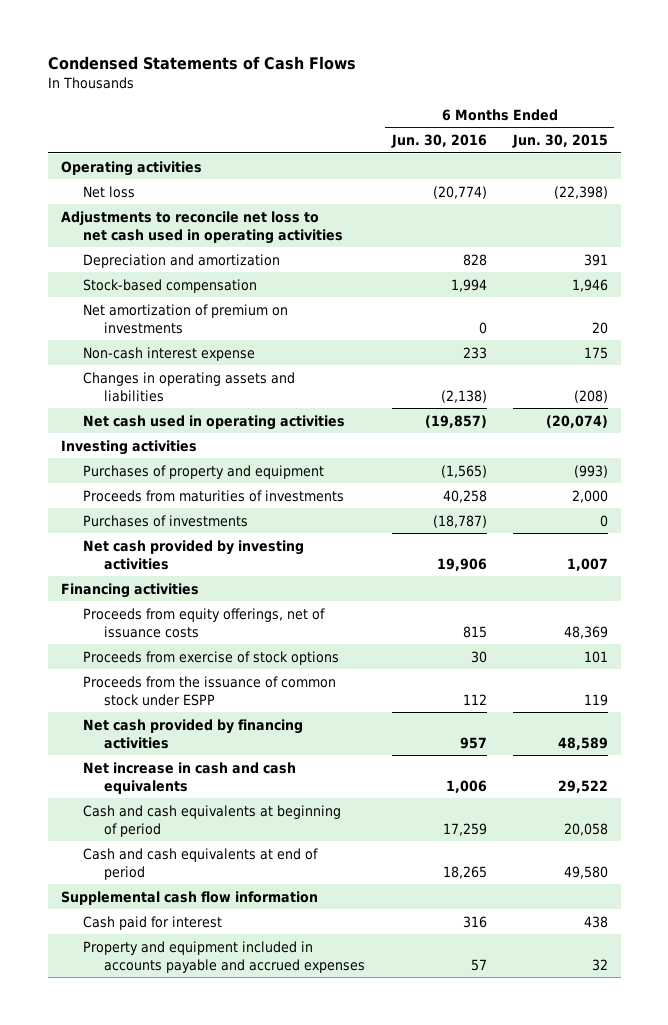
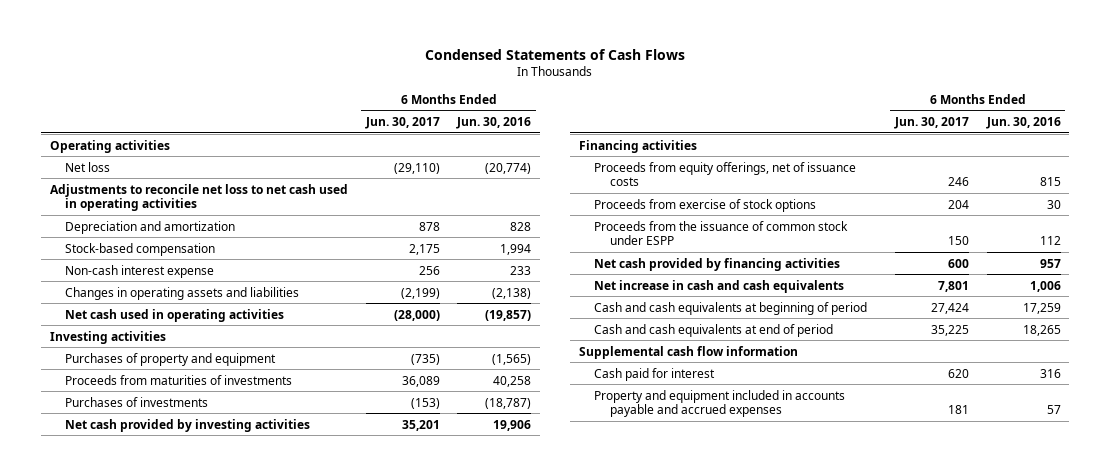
[511,133,608,148] Jun. 30, 2015 -> none
none -> [364,117,440,130] Jun. 30, 2017
[82,303,288,334] Net amortization of premium on investments -> none

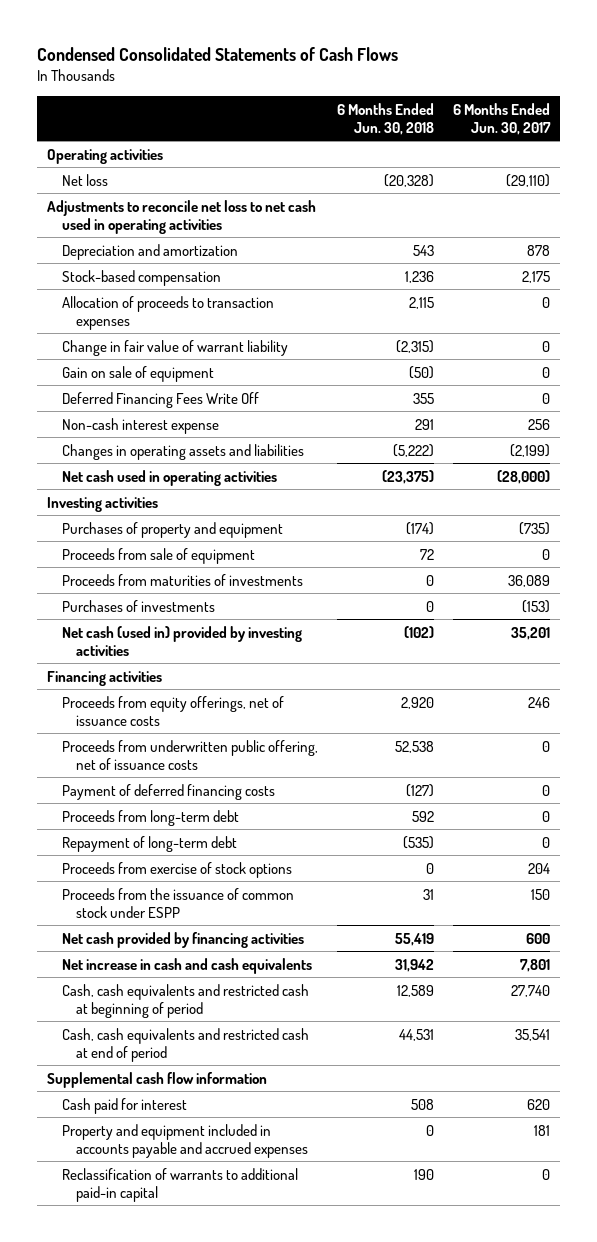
[425,48,686,60] Condensed Statements of Cash Flows -> [37,46,399,61] Condensed Consolidated Statements of Cash Flows
[456,117,532,130] Jun. 30, 2016 -> none
none -> [336,102,434,135] 6 Months Ended Jun. 30, 2018
none -> [61,295,274,330] Allocation of proceeds to transaction expenses
none -> [61,339,288,356] Change in fair value of warrant liability
none -> [61,365,214,382] Gain on sale of equipment
none -> [61,391,259,408] Deferred Financing Fees Write Off
none -> [61,547,255,564] Proceeds from sale of equipment
[65,418,311,432] Net cash provided by investing activities -> [61,625,302,656] Net cash (used in) provided by investing activities
none -> [61,739,318,770] Proceeds from underwritten public offering, net of issuance costs
none -> [61,783,275,800] Payment of deferred financing costs
none -> [61,809,239,826] Proceeds from long-term debt
none -> [61,835,237,852] Repayment of long-term debt
[594,301,868,315] Cash and cash equivalents at beginning of period -> [61,983,309,1018] Cash, cash equivalents and restricted cash at beginning of period
[930,302,969,314] 27,424 -> [510,984,550,997] 27,740
[594,323,834,337] Cash and cash equivalents at end of period -> [61,1027,309,1062] Cash, cash equivalents and restricted cash at end of period
[930,324,969,336] 35,225 -> [514,1028,550,1041] 35,541
none -> [61,1167,298,1202] Reclassification of warrants to additional paid-in capital

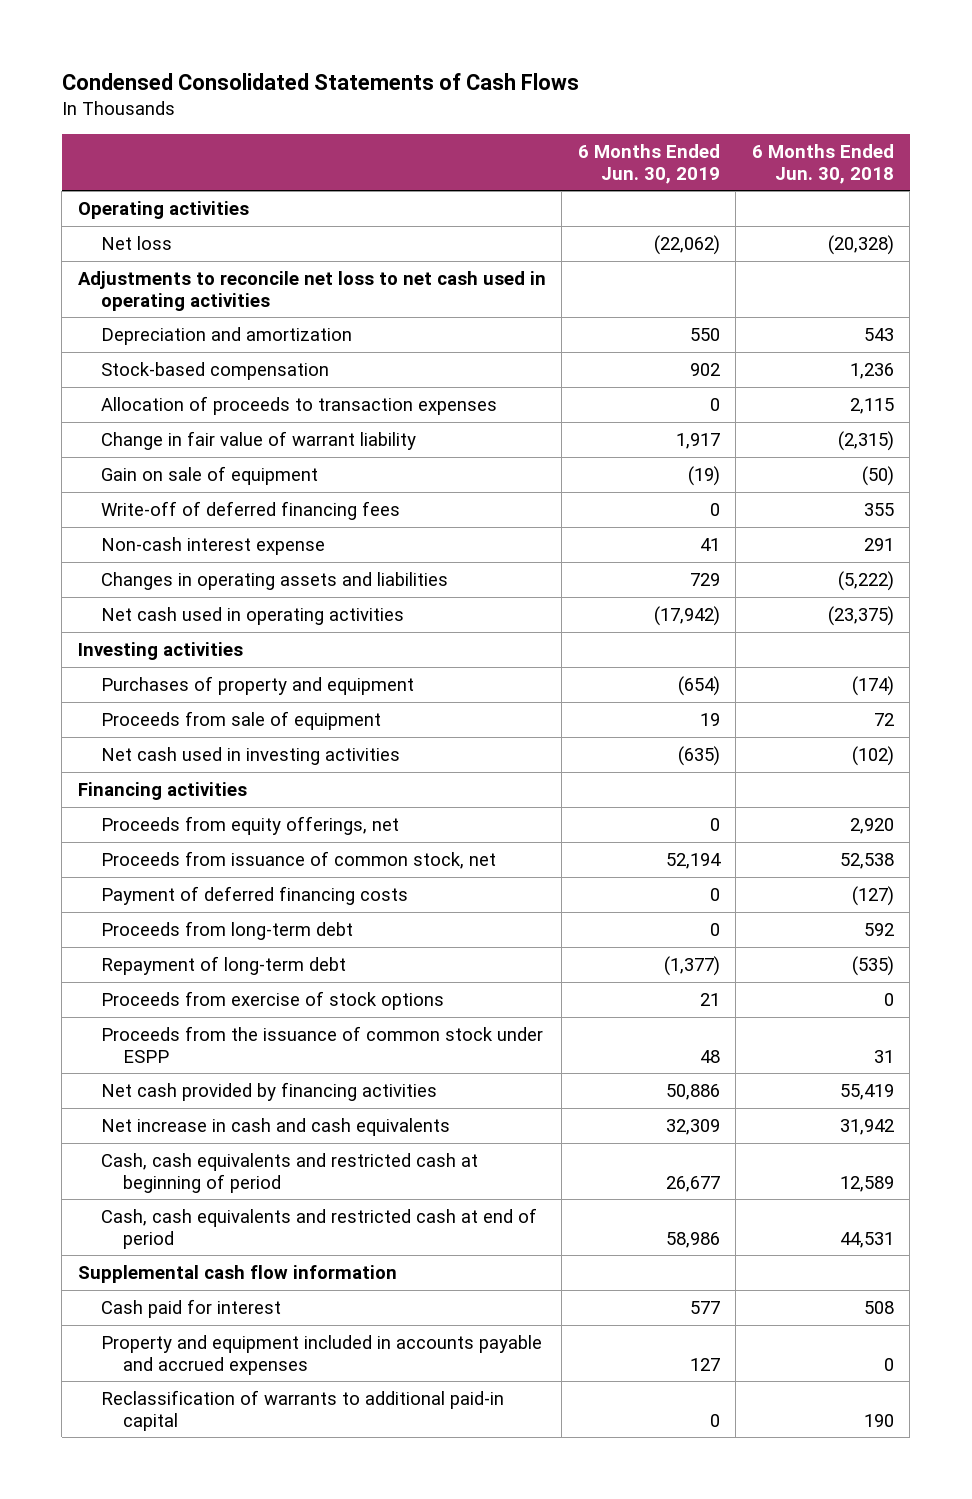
[452,102,551,135] 6 Months Ended Jun. 30, 2017 -> none
none -> [577,143,720,184] 6 Months Ended Jun. 30, 2019
[61,391,259,408] Deferred Financing Fees Write Off -> [100,500,400,520] Write-off of deferred financing fees
[61,573,303,586] Proceeds from maturities of investments -> none
[61,599,215,612] Purchases of investments -> none
[61,625,302,656] Net cash (used in) provided by investing activities -> [100,746,400,765] Net cash used in investing activities
[61,695,284,726] Proceeds from equity offerings, net of issuance costs -> [100,815,399,835] Proceeds from equity offerings, net
[61,739,318,770] Proceeds from underwritten public offering, net of issuance costs -> [100,850,496,869] Proceeds from issuance of common stock, net

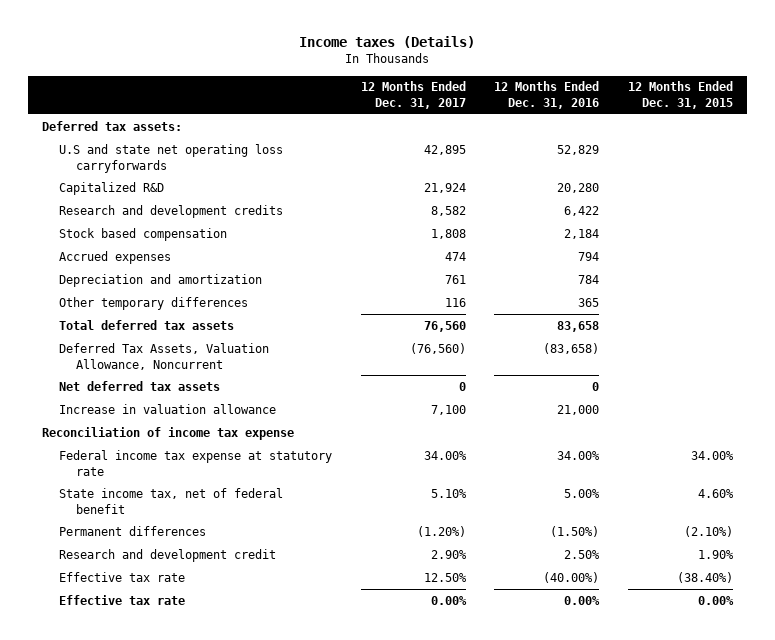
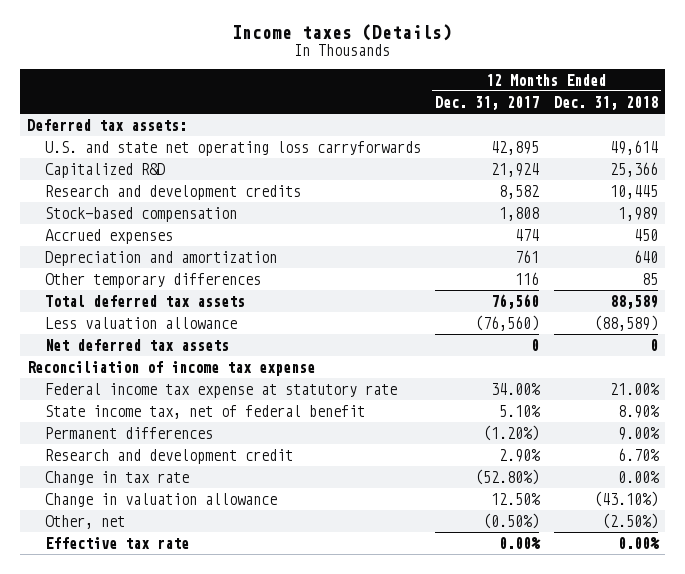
[494,81,600,110] 12 Months Ended Dec. 31, 2016 -> none
[627,81,733,110] 12 Months Ended Dec. 31, 2015 -> none
none -> [553,95,658,110] Dec. 31, 2018
[59,143,284,173] U.S and state net operating loss carryforwards -> [45,140,422,156] U.S. and state net operating loss carryforwards
[59,227,228,241] Stock based compensation -> [45,206,238,222] Stock-based compensation
[59,342,270,370] Deferred Tax Assets, Valuation Allowance, Noncurrent -> [45,316,238,329] Less valuation allowance
[59,403,277,414] Increase in valuation allowance -> none
none -> [45,470,190,485] Change in tax rate
[59,571,186,582] Effective tax rate -> [45,492,278,507] Change in valuation allowance
none -> [45,514,126,529] Other, net

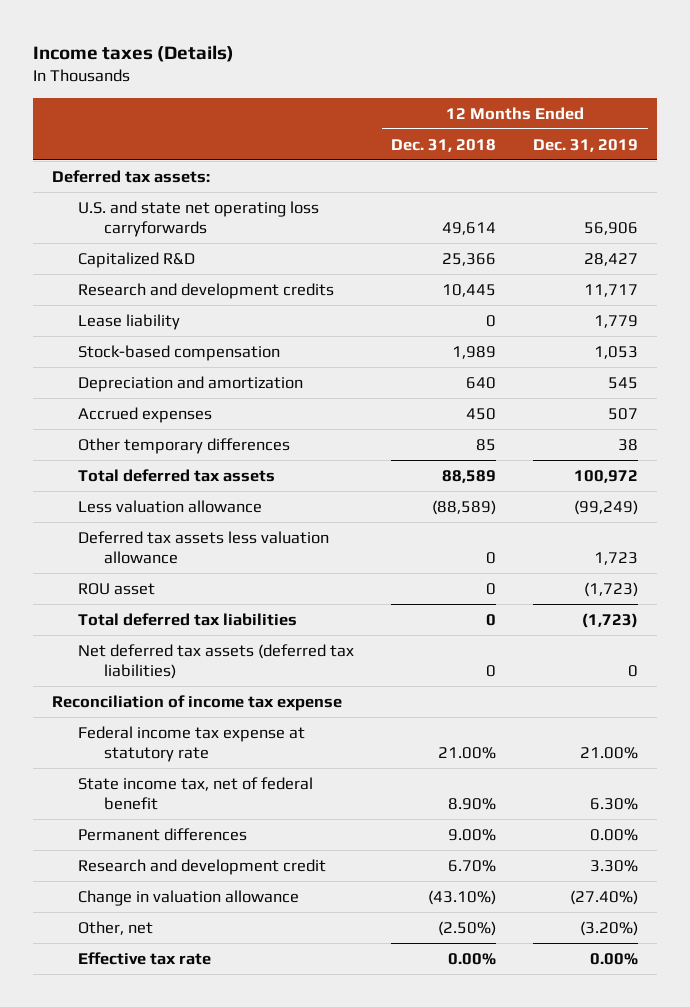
[435,95,540,110] Dec. 31, 2017 -> none
none -> [533,138,639,152] Dec. 31, 2019
none -> [78,313,181,330] Lease liability
[45,228,174,244] Accrued expenses -> [78,406,213,423] Accrued expenses
none -> [78,530,330,564] Deferred tax assets less valuation allowance
none -> [78,582,156,595] ROU asset
none -> [78,612,298,626] Total deferred tax liabilities
[45,338,230,351] Net deferred tax assets -> [78,643,355,679] Net deferred tax assets (deferred tax liabilities)
[45,470,190,485] Change in tax rate -> none

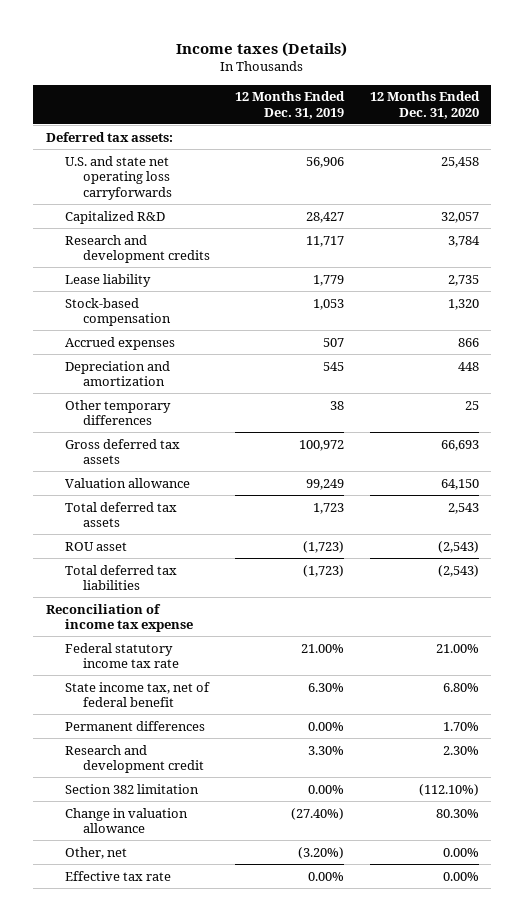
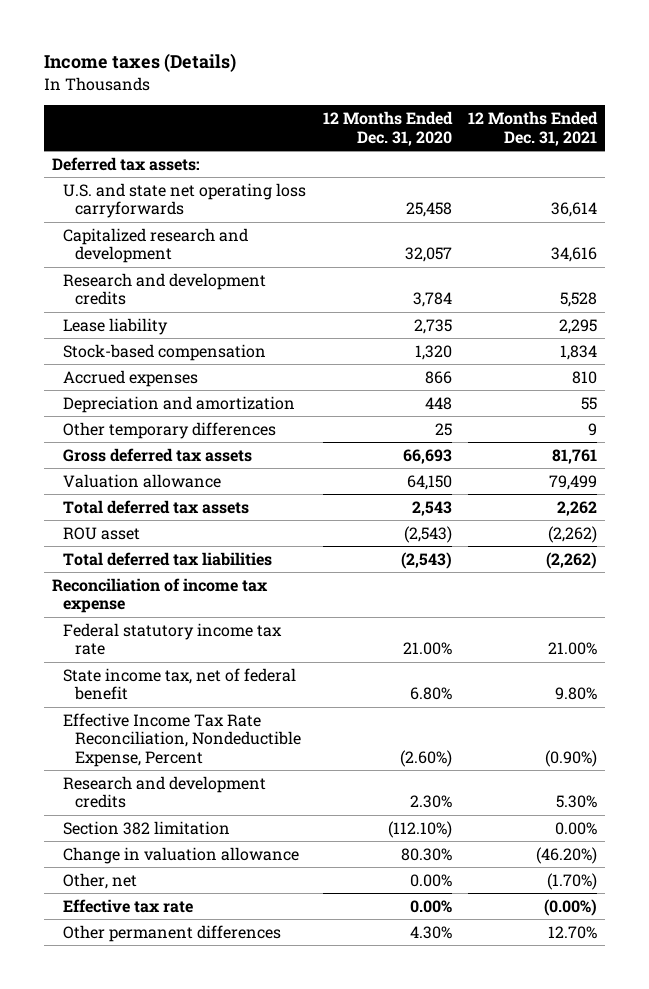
[235,91,346,119] 12 Months Ended Dec. 31, 2019 -> none
none -> [467,111,598,146] 12 Months Ended Dec. 31, 2021
[64,210,165,224] Capitalized R&D -> [63,227,249,264] Capitalized research and development
[64,720,205,731] Permanent differences -> none
none -> [63,712,301,767] Effective Income Tax Rate Reconciliation, Nondeductible Expense, Percent
[64,744,205,774] Research and development credit -> [63,775,267,809] Research and development credits
none -> [63,924,282,942] Other permanent differences

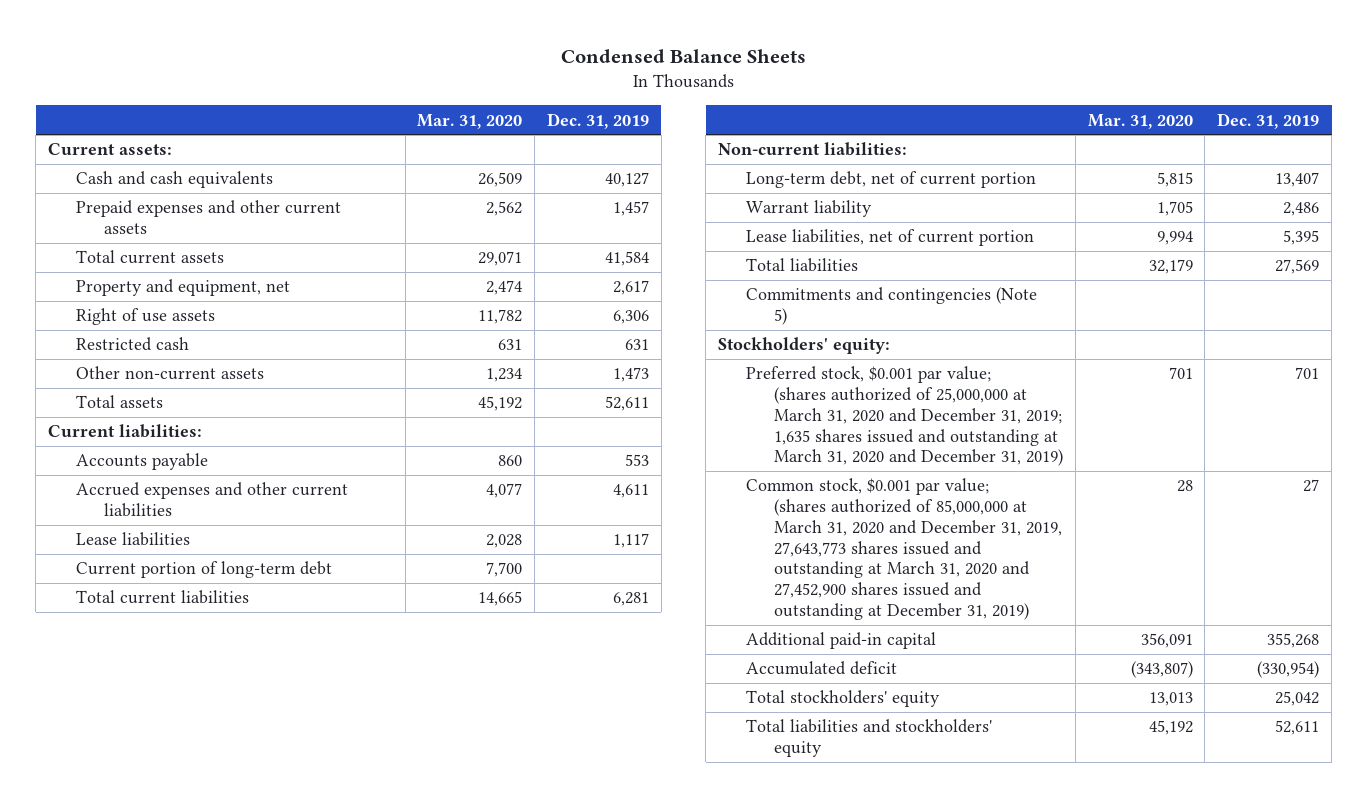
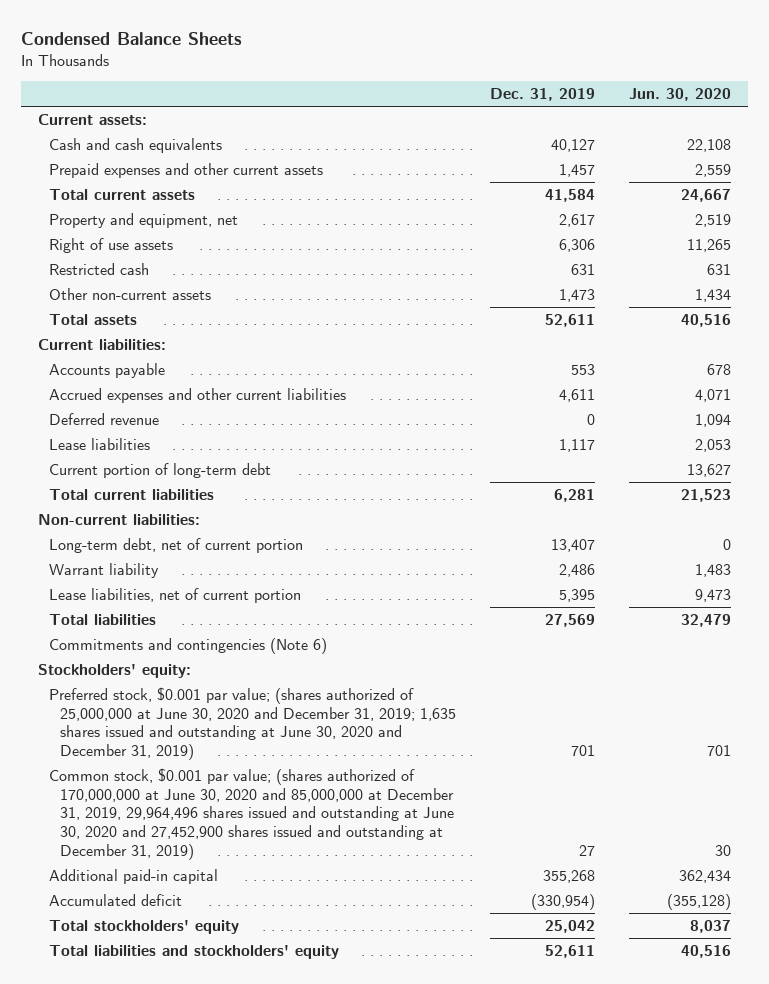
[417,113,523,129] Mar. 31, 2020 -> none
none -> [628,87,731,101] Jun. 30, 2020
none -> [49,412,160,425] Deferred revenue
[746,287,1038,326] Commitments and contingencies (Note 5) -> [49,637,328,654] Commitments and contingencies (Note 6)
[746,366,1063,467] Preferred stock, $0.001 par value; (shares authorized of 25,000,000 at March 31, 2020 and December 31, 2019; 1,635 shares issued and outstanding at March 31, 2020 and December 31, 2019) -> [49,686,457,760] Preferred stock, $0.001 par value; (shares authorized of 25,000,000 at June 30, 2020 and December 31, 2019; 1,635 shares issued and outstanding at June 30, 2020 and December 31, 2019)
[746,478,1062,620] Common stock, $0.001 par value; (shares authorized of 85,000,000 at March 31, 2020 and December 31, 2019, 27,643,773 shares issued and outstanding at March 31, 2020 and 27,452,900 shares issued and outstanding at December 31, 2019) -> [49,767,455,860] Common stock, $0.001 par value; (shares authorized of 170,000,000 at June 30, 2020 and 85,000,000 at December 31, 2019, 29,964,496 shares issued and outstanding at June 30, 2020 and 27,452,900 shares issued and outstanding at December 31, 2019)

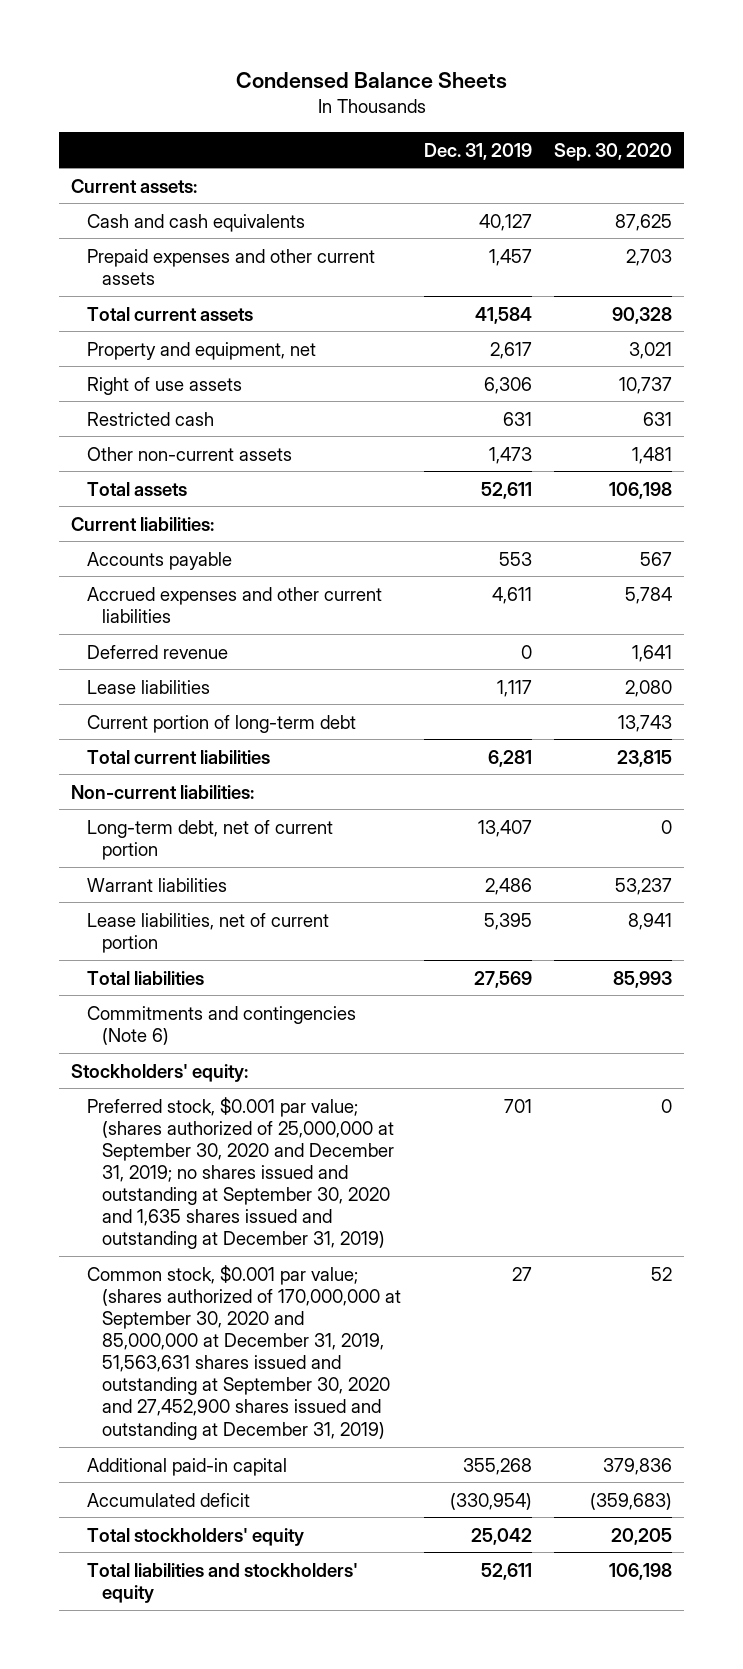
[628,87,731,101] Jun. 30, 2020 -> none
none -> [554,142,673,161] Sep. 30, 2020
[49,562,160,578] Warrant liability -> [86,877,227,892] Warrant liabilities
[49,686,457,760] Preferred stock, $0.001 par value; (shares authorized of 25,000,000 at June 30, 2020 and December 31, 2019; 1,635 shares issued and outstanding at June 30, 2020 and December 31, 2019) -> [86,1096,395,1250] Preferred stock, $0.001 par value; (shares authorized of 25,000,000 at September 30, 2020 and December 31, 2019; no shares issued and outstanding at September 30, 2020 and 1,635 shares issued and outstanding at December 31, 2019)
[49,767,455,860] Common stock, $0.001 par value; (shares authorized of 170,000,000 at June 30, 2020 and 85,000,000 at December 31, 2019, 29,964,496 shares issued and outstanding at June 30, 2020 and 27,452,900 shares issued and outstanding at December 31, 2019) -> [86,1264,402,1440] Common stock, $0.001 par value; (shares authorized of 170,000,000 at September 30, 2020 and 85,000,000 at December 31, 2019, 51,563,631 shares issued and outstanding at September 30, 2020 and 27,452,900 shares issued and outstanding at December 31, 2019)

